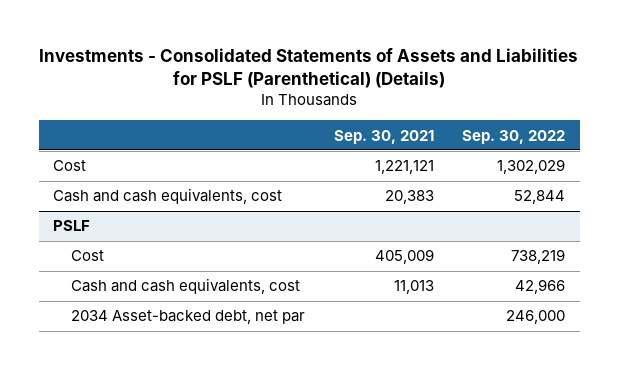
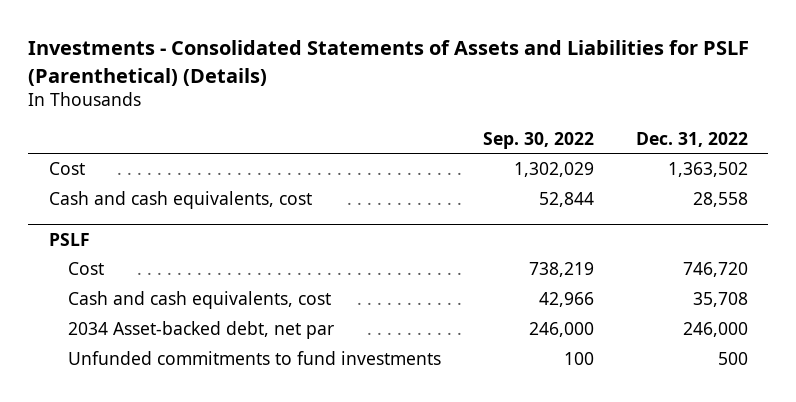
[333,129,434,144] Sep. 30, 2021 -> none
none -> [635,131,748,147] Dec. 31, 2022
none -> [68,351,442,366] Unfunded commitments to fund investments

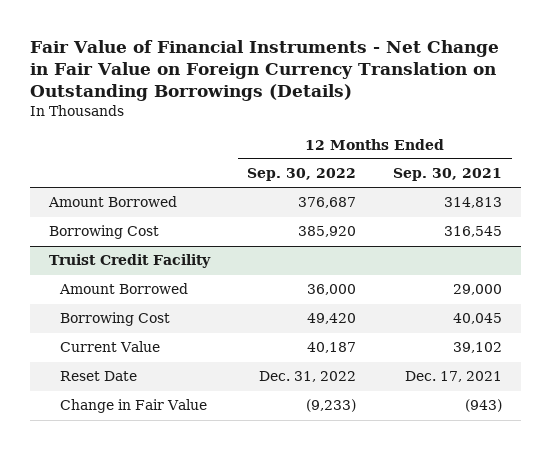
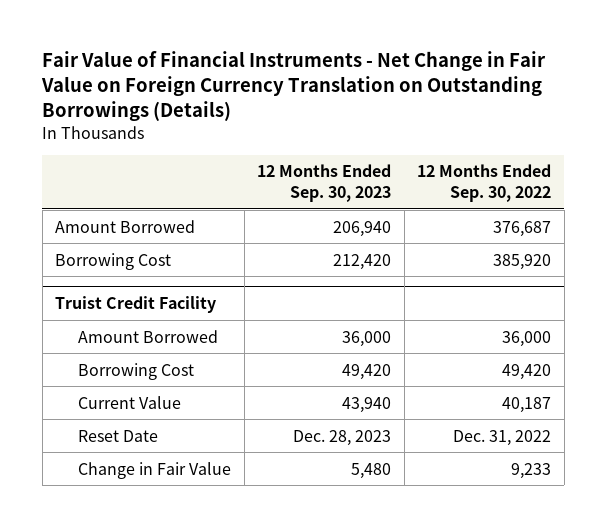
[393,168,503,182] Sep. 30, 2021 -> none
none -> [257,164,392,202] 12 Months Ended Sep. 30, 2023
[306,399,357,413] (9,233) -> [511,462,552,479] 9,233

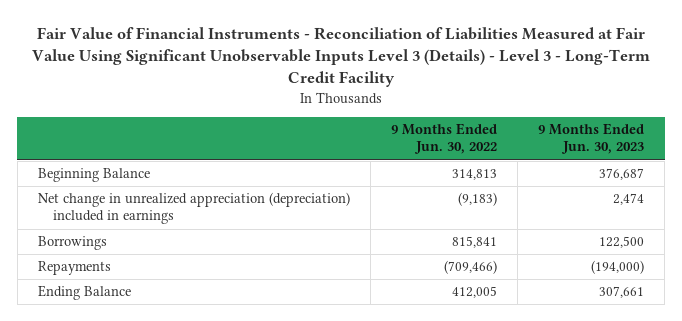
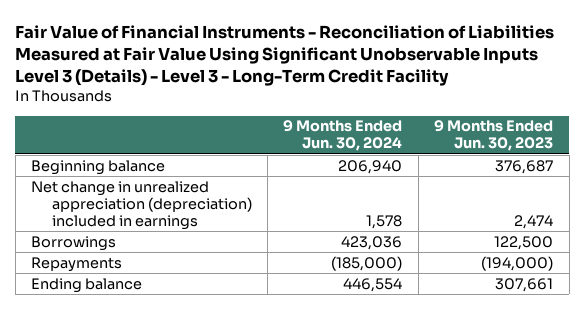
[390,123,497,155] 9 Months Ended Jun. 30, 2022 -> none
none -> [283,120,403,152] 9 Months Ended Jun. 30, 2024
[37,168,150,183] Beginning Balance -> [31,159,166,175] Beginning balance
[37,285,131,301] Ending Balance -> [31,277,143,293] Ending balance

